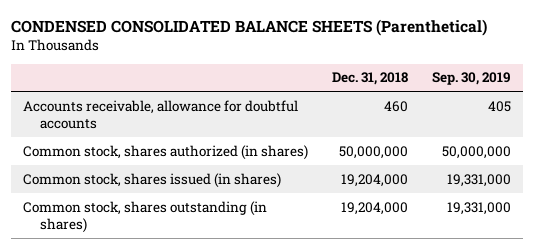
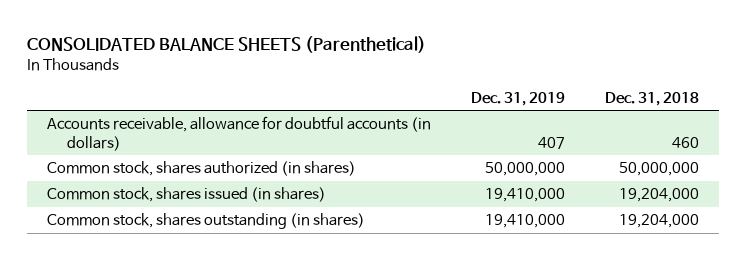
[10,18,487,36] CONDENSED CONSOLIDATED BALANCE SHEETS (Parenthetical) -> [26,35,426,53] CONSOLIDATED BALANCE SHEETS (Parenthetical)
[431,72,511,86] Sep. 30, 2019 -> none
none -> [470,91,565,106] Dec. 31, 2019
[22,99,298,129] Accounts receivable, allowance for doubtful accounts -> [46,116,431,151] Accounts receivable, allowance for doubtful accounts (in dollars)

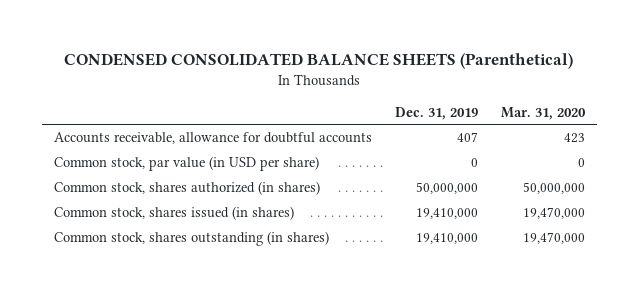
[26,35,426,53] CONSOLIDATED BALANCE SHEETS (Parenthetical) -> [64,52,574,69] CONDENSED CONSOLIDATED BALANCE SHEETS (Parenthetical)
[604,91,699,106] Dec. 31, 2018 -> none
none -> [501,106,587,120] Mar. 31, 2020
[46,116,431,151] Accounts receivable, allowance for doubtful accounts (in dollars) -> [53,132,372,145] Accounts receivable, allowance for doubtful accounts
none -> [53,156,319,172] Common stock, par value (in USD per share)

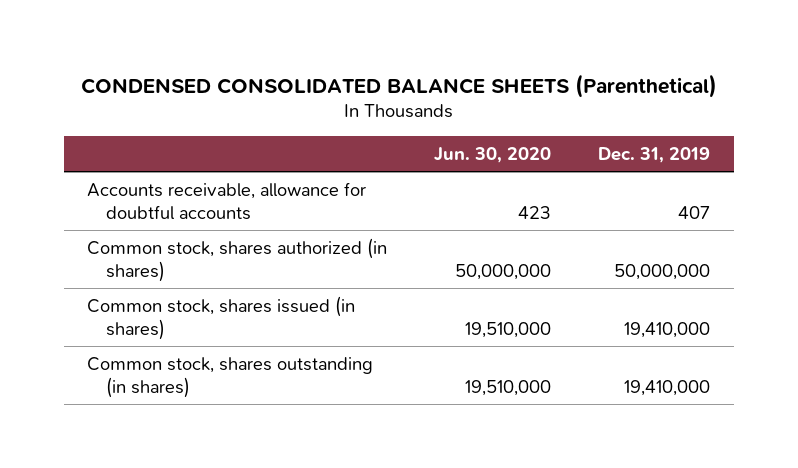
[501,106,587,120] Mar. 31, 2020 -> none
none -> [434,146,552,163] Jun. 30, 2020
[53,156,319,172] Common stock, par value (in USD per share) -> none

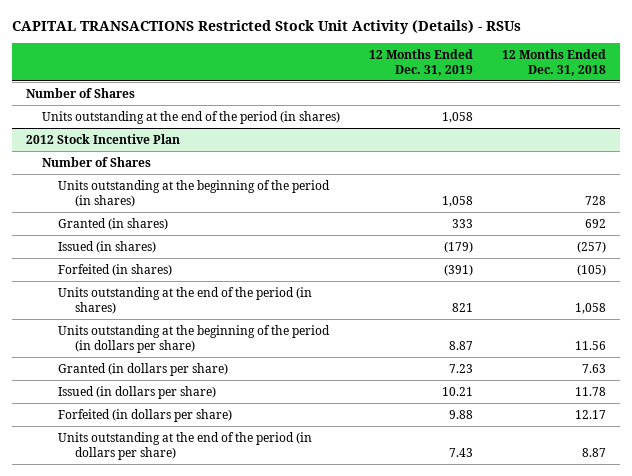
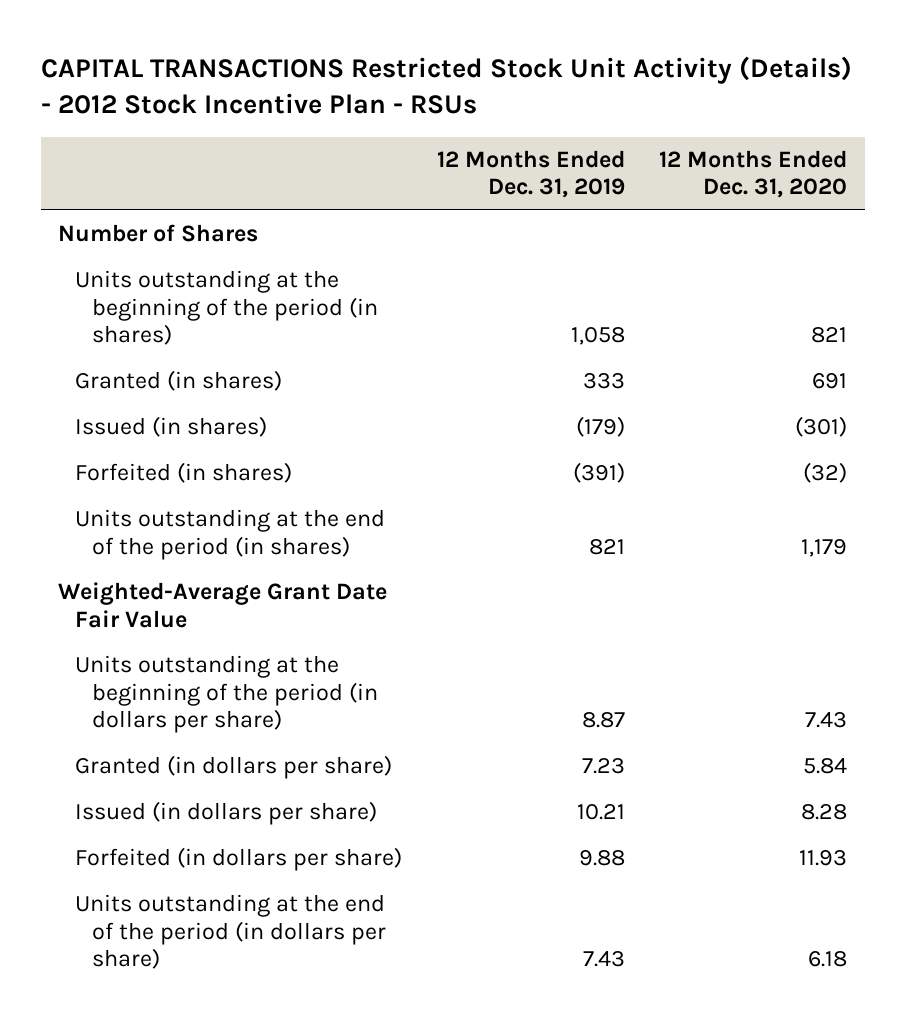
[11,19,521,34] CAPITAL TRANSACTIONS Restricted Stock Unit Activity (Details) - RSUs -> [41,56,853,115] CAPITAL TRANSACTIONS Restricted Stock Unit Activity (Details) - 2012 Stock Incentive Plan - RSUs
[501,48,606,76] 12 Months Ended Dec. 31, 2018 -> none
none -> [659,149,848,199] 12 Months Ended Dec. 31, 2020
[42,110,341,124] Units outstanding at the end of the period (in shares) -> none
[26,133,181,144] 2012 Stock Incentive Plan -> none
[42,156,152,167] Number of Shares -> none
none -> [58,582,388,628] Weighted-Average Grant Date Fair Value

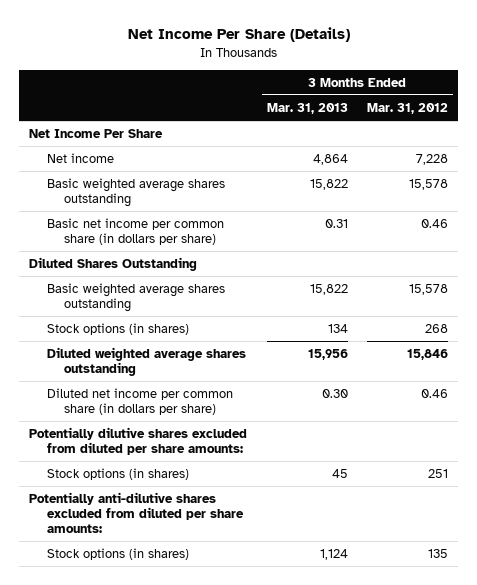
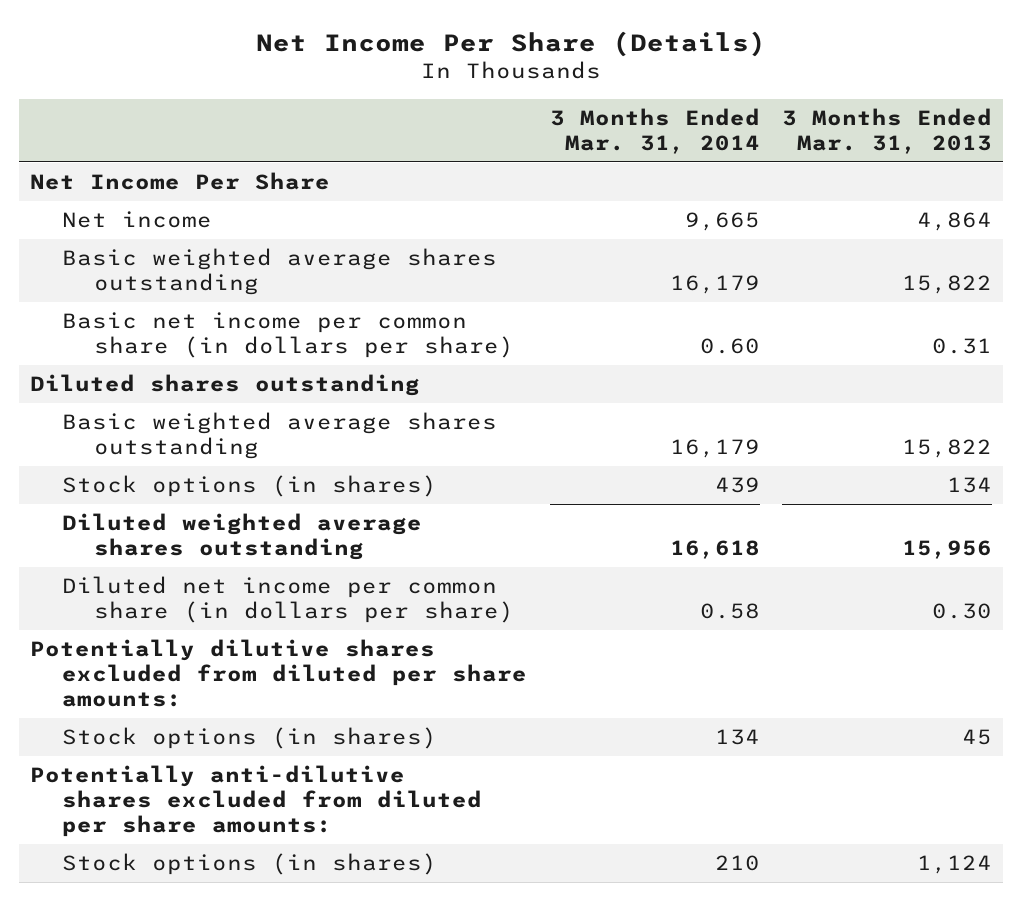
[367,102,449,114] Mar. 31, 2012 -> none
none -> [549,108,760,154] 3 Months Ended Mar. 31, 2014
[28,257,197,272] Diluted Shares Outstanding -> [30,374,421,397] Diluted shares outstanding

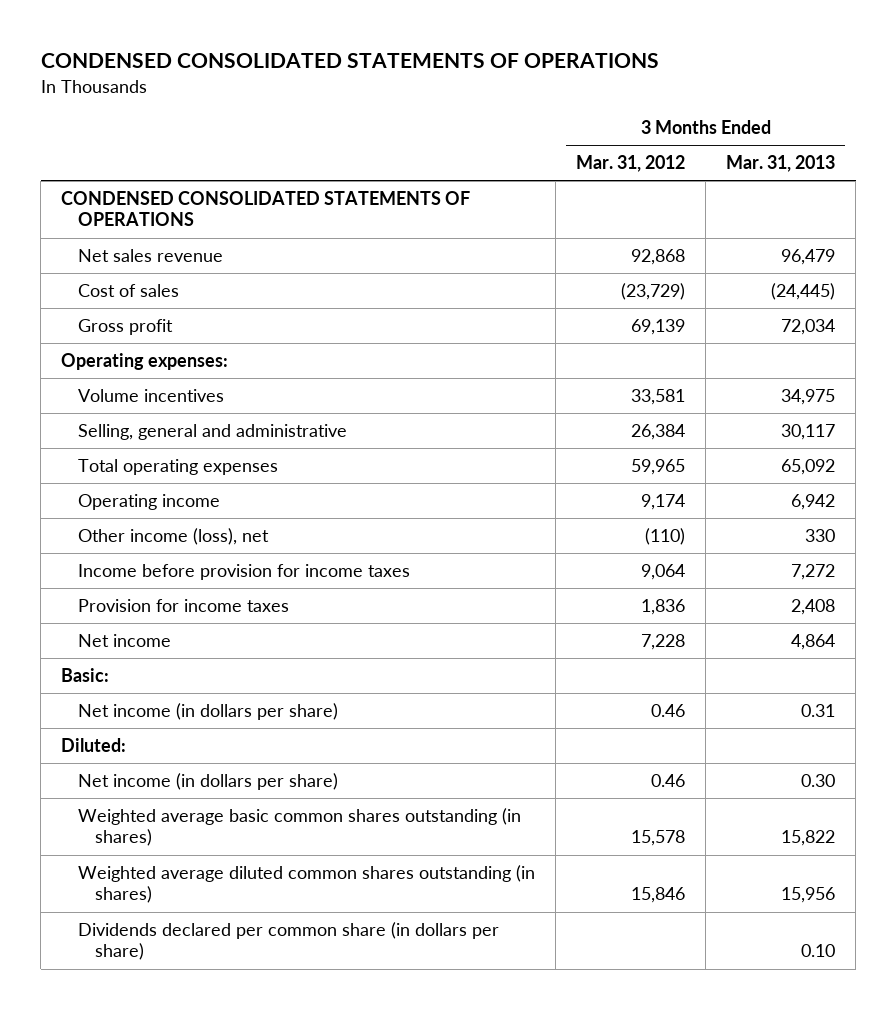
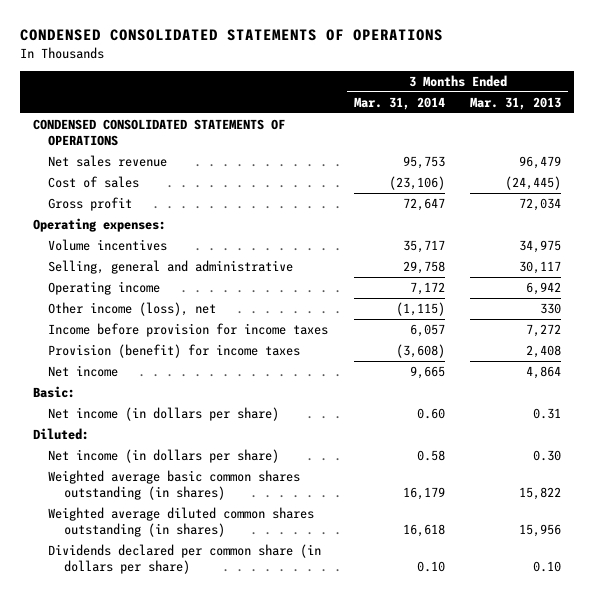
[576,155,686,173] Mar. 31, 2012 -> none
none -> [353,96,445,110] Mar. 31, 2014
[77,458,278,475] Total operating expenses -> none
[77,598,289,612] Provision for income taxes -> [48,344,301,359] Provision (benefit) for income taxes

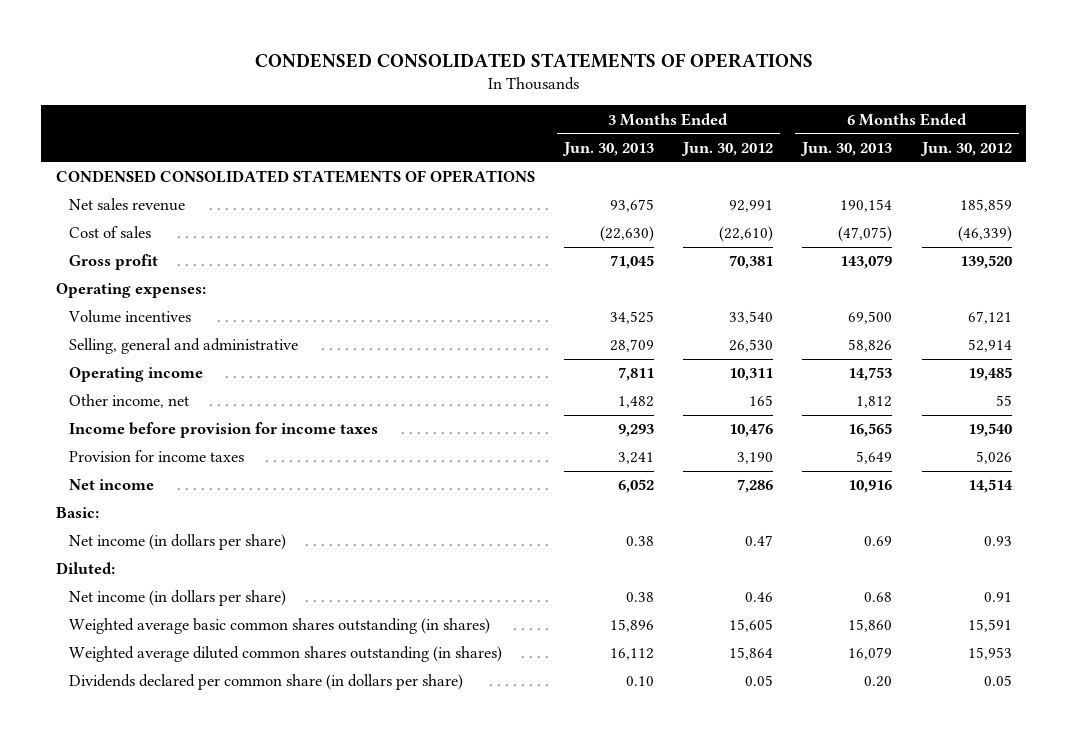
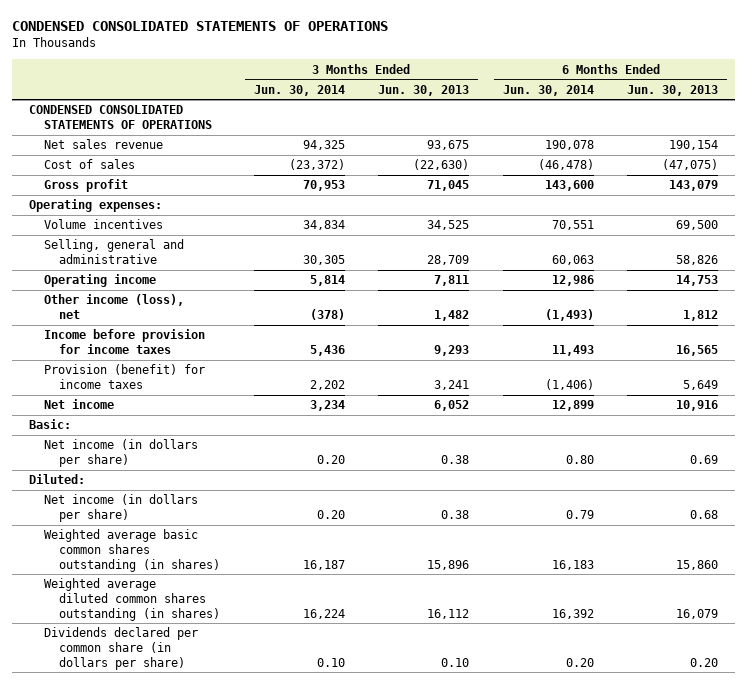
[681,142,774,157] Jun. 30, 2012 -> none
[919,142,1012,157] Jun. 30, 2012 -> none
none -> [253,84,345,96] Jun. 30, 2014
none -> [502,84,594,96] Jun. 30, 2014
[68,394,189,409] Other income, net -> [43,294,184,320] Other income (loss), net
[68,450,244,463] Provision for income taxes -> [43,364,205,390] Provision (benefit) for income taxes

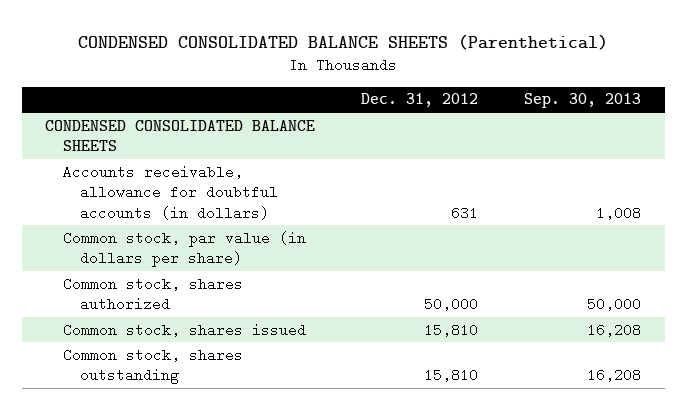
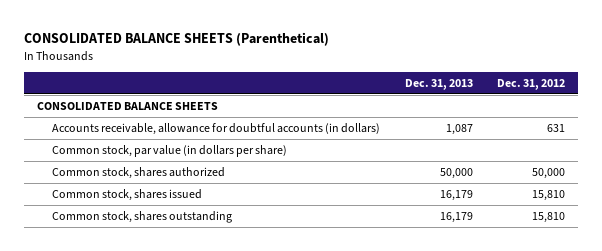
[78,33,609,50] CONDENSED CONSOLIDATED BALANCE SHEETS (Parenthetical) -> [24,32,330,47] CONSOLIDATED BALANCE SHEETS (Parenthetical)
[524,93,642,109] Sep. 30, 2013 -> none
none -> [404,78,473,90] Dec. 31, 2013
[44,119,315,152] CONDENSED CONSOLIDATED BALANCE SHEETS -> [36,101,218,110] CONSOLIDATED BALANCE SHEETS

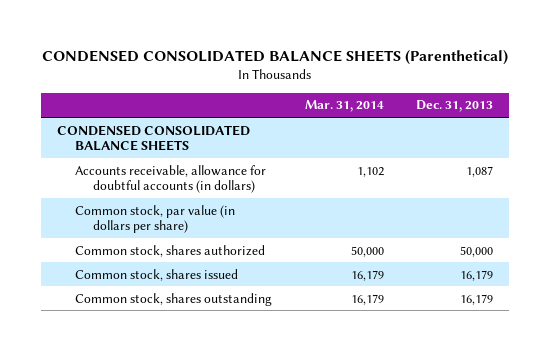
[24,32,330,47] CONSOLIDATED BALANCE SHEETS (Parenthetical) -> [41,50,508,66] CONDENSED CONSOLIDATED BALANCE SHEETS (Parenthetical)
[497,78,566,90] Dec. 31, 2012 -> none
none -> [304,100,384,113] Mar. 31, 2014
[36,101,218,110] CONSOLIDATED BALANCE SHEETS -> [56,124,250,152] CONDENSED CONSOLIDATED BALANCE SHEETS

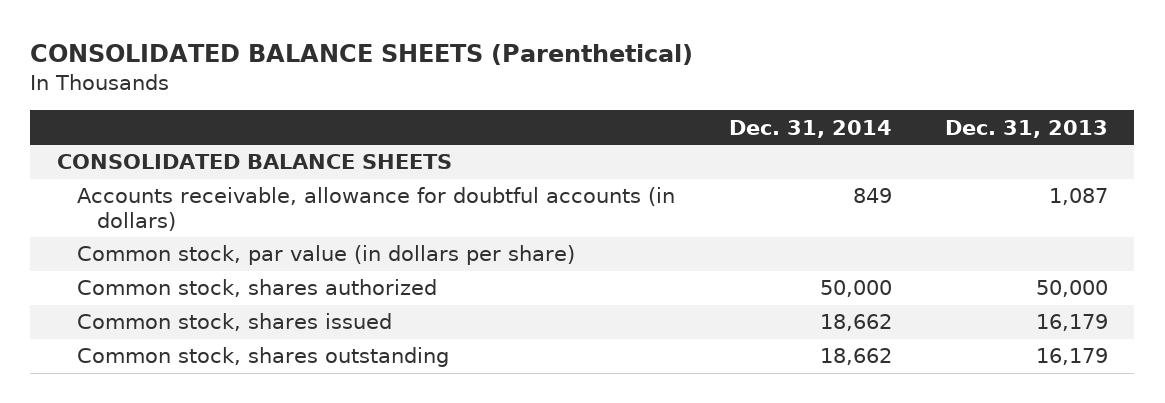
[41,50,508,66] CONDENSED CONSOLIDATED BALANCE SHEETS (Parenthetical) -> [30,44,694,66] CONSOLIDATED BALANCE SHEETS (Parenthetical)
[304,100,384,113] Mar. 31, 2014 -> none
none -> [728,119,892,138] Dec. 31, 2014
[56,124,250,152] CONDENSED CONSOLIDATED BALANCE SHEETS -> [56,154,452,170] CONSOLIDATED BALANCE SHEETS

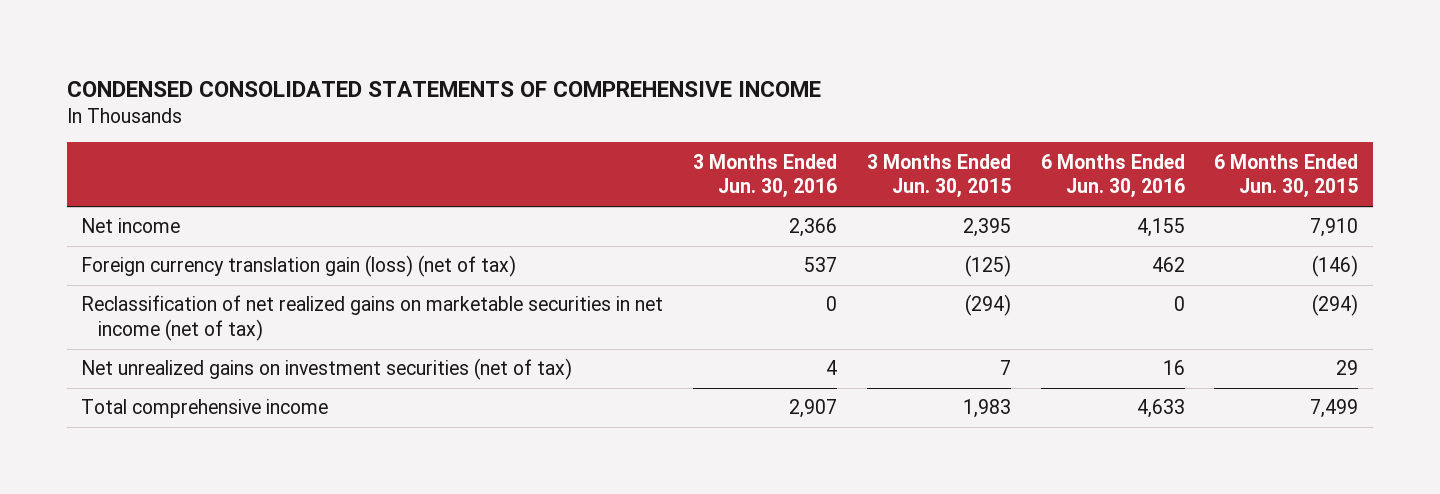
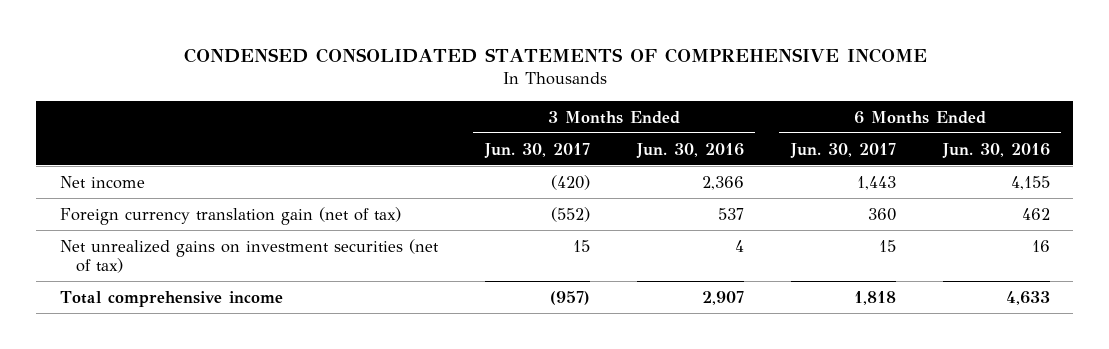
[866,153,1011,199] 3 Months Ended Jun. 30, 2015 -> none
[1214,153,1359,199] 6 Months Ended Jun. 30, 2015 -> none
none -> [483,142,590,158] Jun. 30, 2017
none -> [789,142,896,158] Jun. 30, 2017
[81,295,664,342] Reclassification of net realized gains on marketable securities in net income (net of tax) -> none
[81,255,517,278] Foreign currency translation gain (loss) (net of tax) -> [59,206,401,225] Foreign currency translation gain (net of tax)

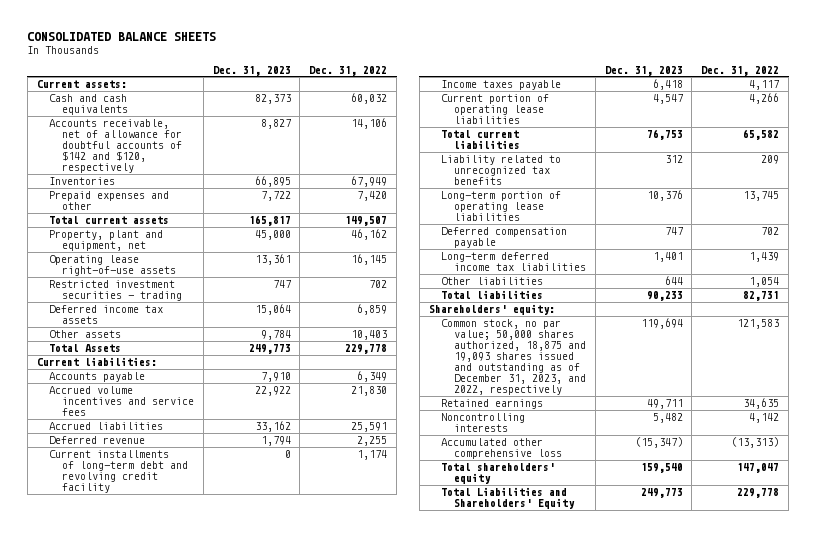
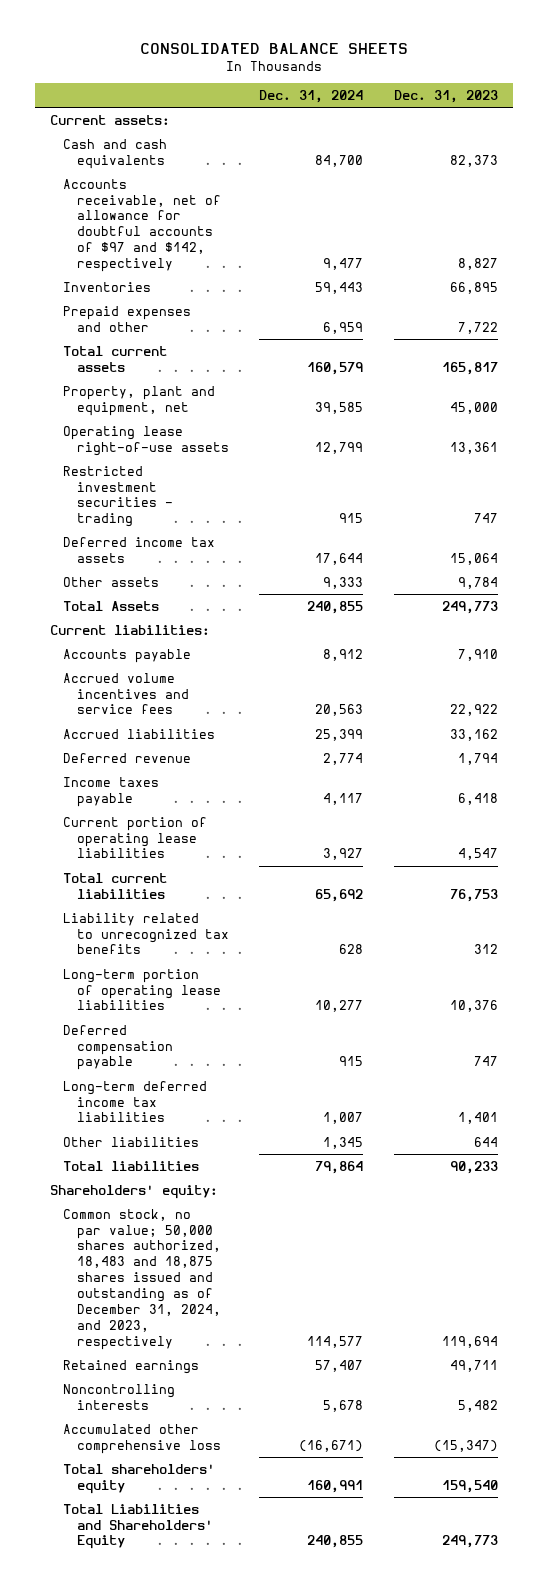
[309,65,388,76] Dec. 31, 2022 -> none
none -> [259,90,364,104] Dec. 31, 2024
[49,119,182,174] Accounts receivable, net of allowance for doubtful accounts of $142 and $120, respectively -> [63,178,221,272] Accounts receivable, net of allowance for doubtful accounts of $97 and $142, respectively
[49,450,188,494] Current installments of long-term debt and revolving credit facility -> none
[441,319,586,396] Common stock, no par value; 50,000 shares authorized, 18,875 and 19,093 shares issued and outstanding as of December 31, 2023, and 2022, respectively -> [63,1208,221,1350] Common stock, no par value; 50,000 shares authorized, 18,483 and 18,875 shares issued and outstanding as of December 31, 2024, and 2023, respectively

